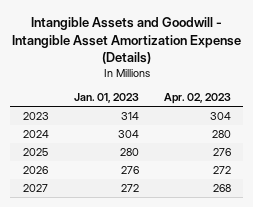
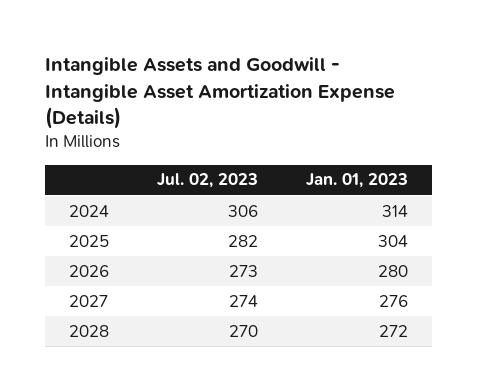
[163,93,231,105] Apr. 02, 2023 -> none
none -> [156,173,258,189] Jul. 02, 2023
[22,111,49,120] 2023 -> [68,204,109,217] 2024
[22,129,49,138] 2024 -> [68,234,109,247] 2025
[22,147,48,156] 2025 -> [68,264,109,277] 2026
[22,165,48,174] 2026 -> [68,294,108,307] 2027
[22,183,48,192] 2027 -> [68,324,109,337] 2028

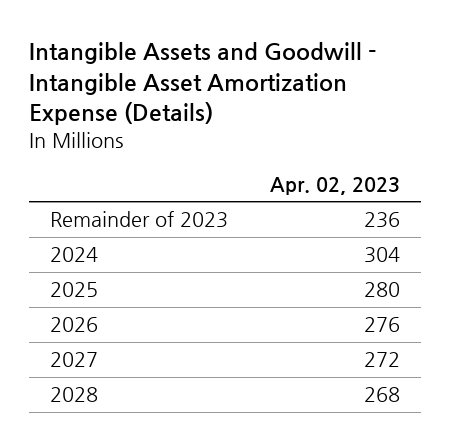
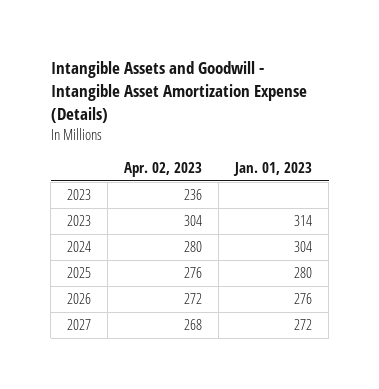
none -> [233,162,313,177] Jan. 01, 2023
[49,387,98,403] 2028 -> none
[49,211,228,229] Remainder of 2023 -> [67,189,92,201] 2023
none -> [67,215,92,227] 2023
[363,247,400,264] 304 -> [184,241,203,253] 280
[363,282,400,298] 280 -> [184,267,203,279] 276
[363,317,400,333] 276 -> [184,293,203,305] 272
[363,352,400,368] 272 -> [184,319,203,331] 268

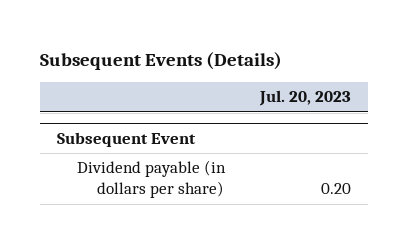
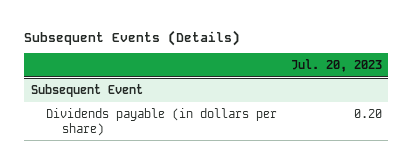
[77,160,227,199] Dividend payable (in dollars per share) -> [46,107,278,136] Dividends payable (in dollars per share)

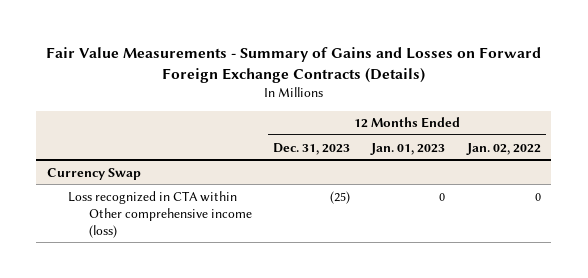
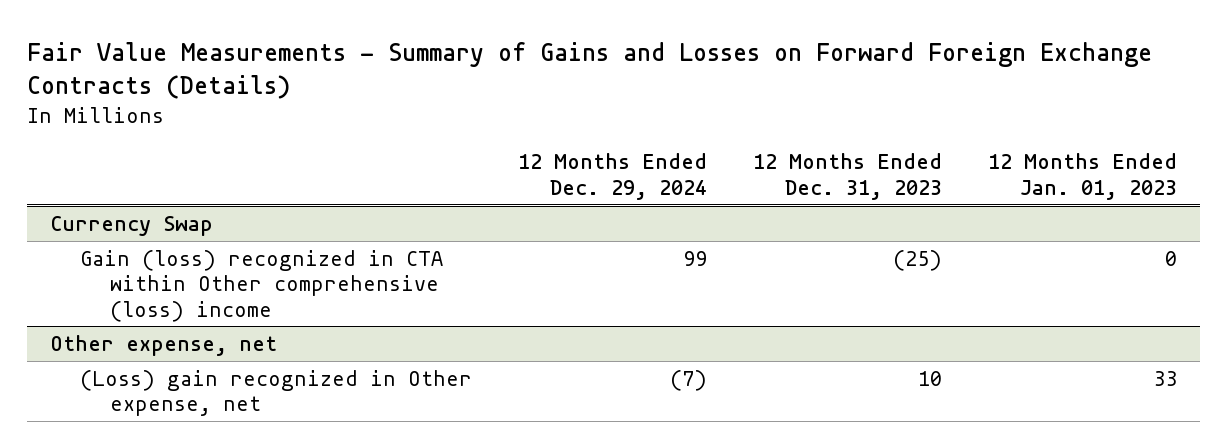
[465,142,541,155] Jan. 02, 2022 -> none
none -> [518,153,708,200] 12 Months Ended Dec. 29, 2024
[67,190,252,238] Loss recognized in CTA within Other comprehensive income (loss) -> [80,249,444,322] Gain (loss) recognized in CTA within Other comprehensive (loss) income
none -> [50,334,278,356] Other expense, net
none -> [80,369,473,417] (Loss) gain recognized in Other expense, net

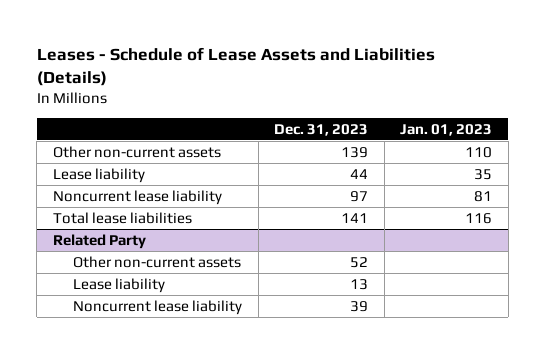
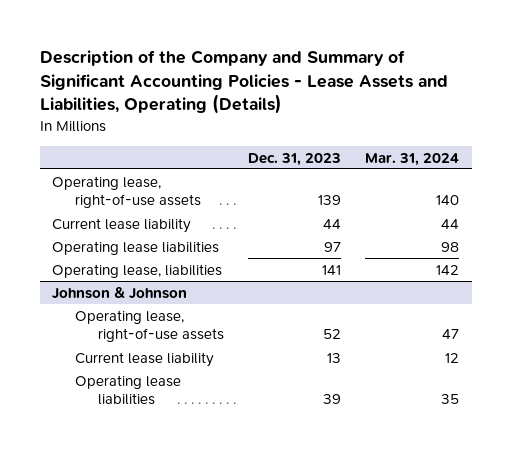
[36,46,435,86] Leases - Schedule of Lease Assets and Liabilities (Details) -> [39,50,448,115] Description of the Company and Summary of Significant Accounting Policies - Lease Assets and Liabilities, Operating (Details)
[400,123,493,136] Jan. 01, 2023 -> none
none -> [365,152,460,166] Mar. 31, 2024
[52,233,146,249] Related Party -> none
[52,145,221,158] Other non-current assets -> [51,175,202,209] Operating lease, right-of-use assets
[52,167,145,183] Lease liability -> [51,217,191,233] Current lease liability
[52,189,222,205] Noncurrent lease liability -> [51,240,219,255] Operating lease liabilities
[52,211,192,224] Total lease liabilities -> [51,263,222,278] Operating lease, liabilities
none -> [51,286,187,299] Johnson & Johnson
[73,255,242,268] Other non-current assets -> [75,309,225,343] Operating lease, right-of-use assets
[73,277,166,293] Lease liability -> [75,351,215,367] Current lease liability
[73,299,243,315] Noncurrent lease liability -> [75,374,182,406] Operating lease liabilities

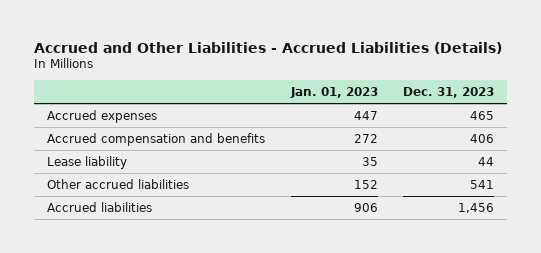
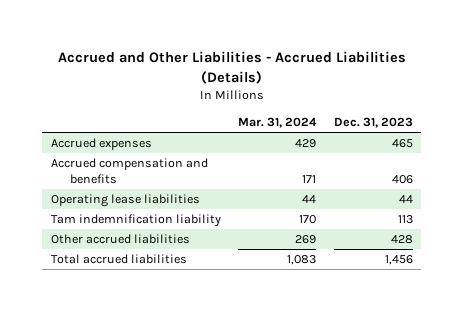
[289,87,378,99] Jan. 01, 2023 -> none
none -> [238,117,318,129] Mar. 31, 2024
[47,155,128,169] Lease liability -> [51,194,201,208] Operating lease liabilities
none -> [51,214,222,228] Tam indemnification liability
[470,179,495,189] 541 -> [390,235,413,245] 428
[47,201,153,212] Accrued liabilities -> [51,254,188,265] Total accrued liabilities

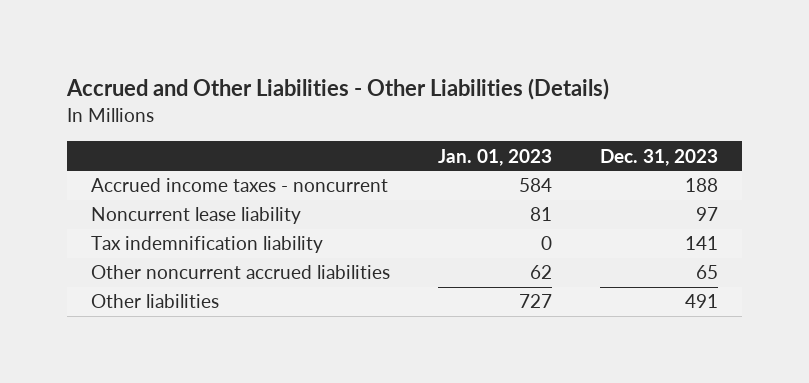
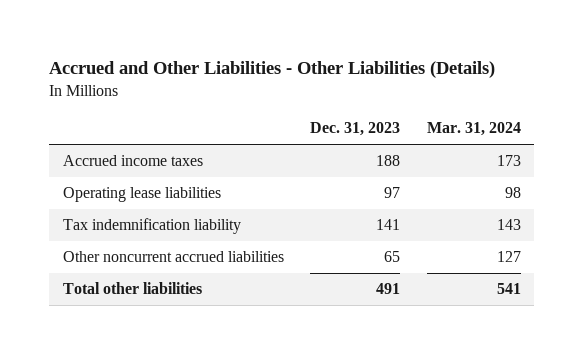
[437,148,552,166] Jan. 01, 2023 -> none
none -> [426,122,521,137] Mar. 31, 2024
[90,178,388,193] Accrued income taxes - noncurrent -> [62,155,203,167] Accrued income taxes
[90,207,301,225] Noncurrent lease liability -> [62,187,221,203] Operating lease liabilities
[90,294,219,309] Other liabilities -> [62,282,202,295] Total other liabilities

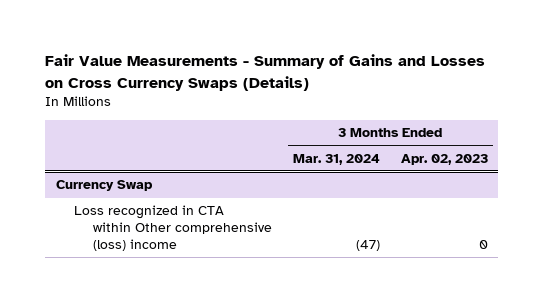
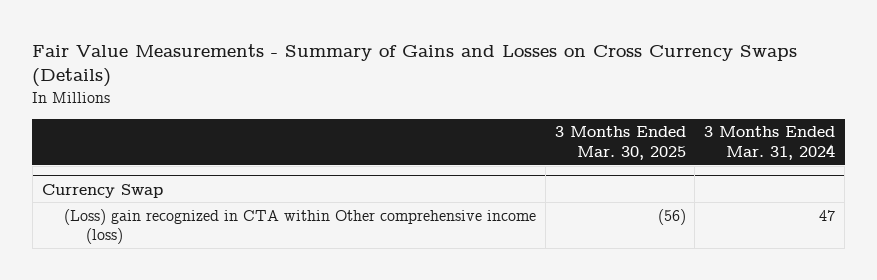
[400,153,488,165] Apr. 02, 2023 -> none
none -> [554,126,686,160] 3 Months Ended Mar. 30, 2025
[74,205,272,251] Loss recognized in CTA within Other comprehensive (loss) income -> [63,208,536,245] (Loss) gain recognized in CTA within Other comprehensive income (loss)
[355,239,380,251] (47) -> [819,209,836,221] 47

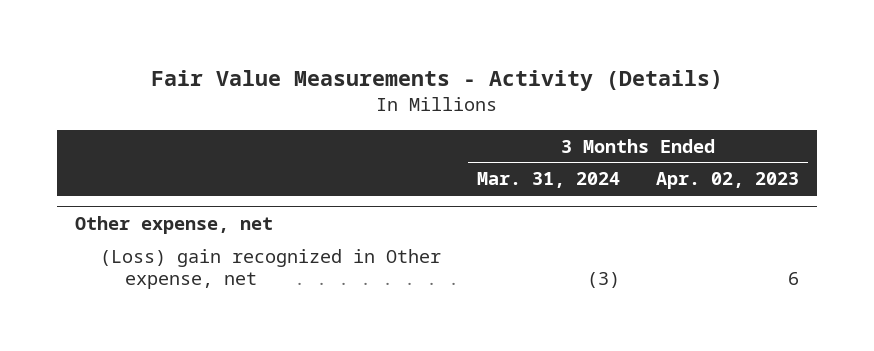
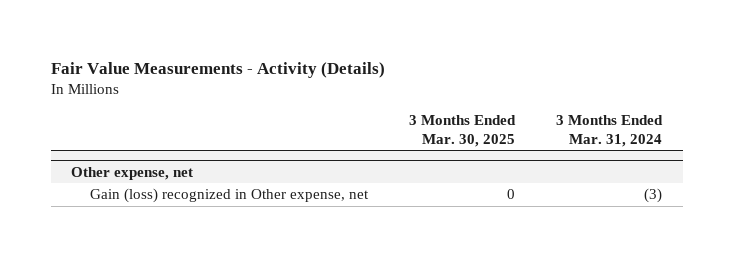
[656,172,800,190] Apr. 02, 2023 -> none
none -> [409,115,517,147] 3 Months Ended Mar. 30, 2025
[99,249,441,289] (Loss) gain recognized in Other expense, net -> [90,188,370,204] Gain (loss) recognized in Other expense, net

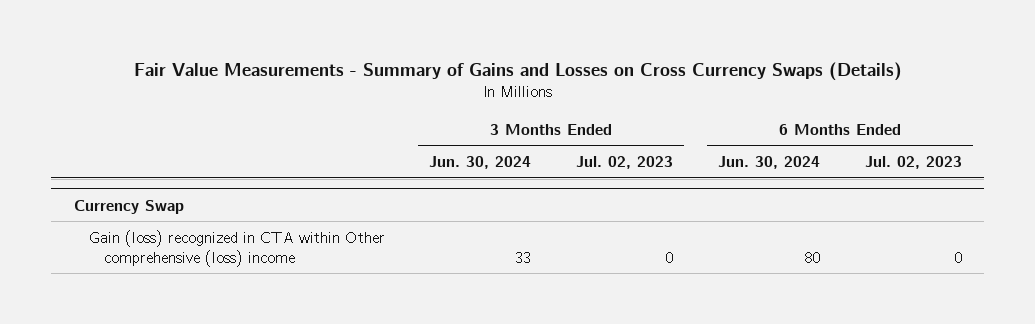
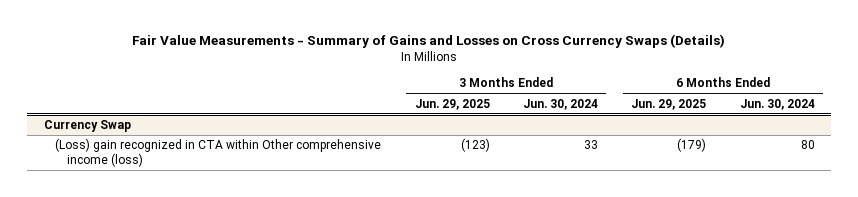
[576,156,674,170] Jul. 02, 2023 -> none
[864,156,962,170] Jul. 02, 2023 -> none
none -> [414,98,490,110] Jun. 29, 2025
none -> [631,98,707,110] Jun. 29, 2025
[88,229,385,267] Gain (loss) recognized in CTA within Other comprehensive (loss) income -> [55,138,382,167] (Loss) gain recognized in CTA within Other comprehensive income (loss)

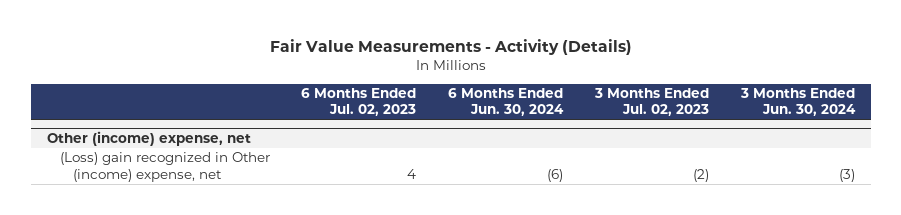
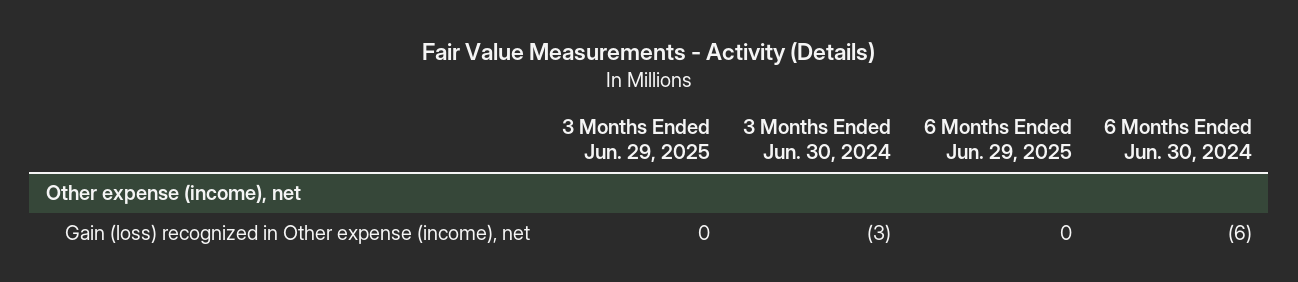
[301,88,417,117] 6 Months Ended Jul. 02, 2023 -> none
[593,88,709,117] 3 Months Ended Jul. 02, 2023 -> none
none -> [562,119,711,163] 3 Months Ended Jun. 29, 2025
none -> [923,119,1072,163] 6 Months Ended Jun. 29, 2025
[46,130,251,146] Other (income) expense, net -> [45,184,301,205] Other expense (income), net
[59,152,270,182] (Loss) gain recognized in Other (income) expense, net -> [64,224,530,245] Gain (loss) recognized in Other expense (income), net

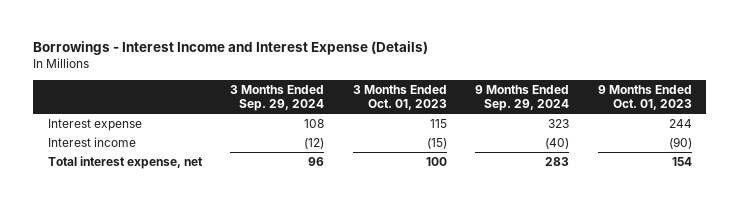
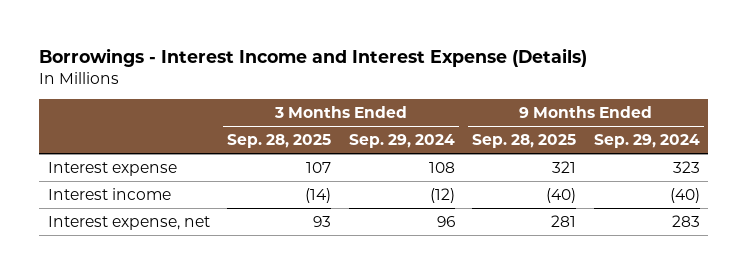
[352,84,447,111] 3 Months Ended Oct. 01, 2023 -> none
[597,84,692,111] 9 Months Ended Oct. 01, 2023 -> none
none -> [227,134,332,149] Sep. 28, 2025
none -> [472,134,577,149] Sep. 28, 2025
[47,155,203,169] Total interest expense, net -> [47,215,210,230] Interest expense, net

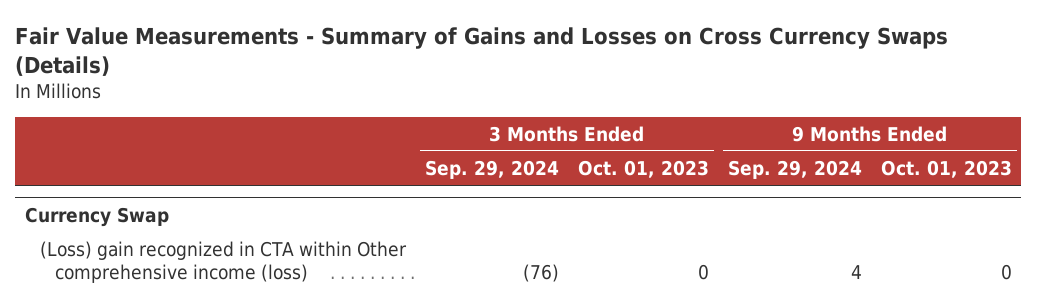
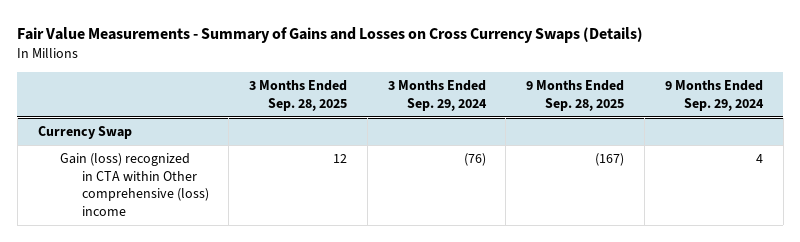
[577,159,709,178] Oct. 01, 2023 -> none
[880,159,1012,178] Oct. 01, 2023 -> none
none -> [249,80,348,111] 3 Months Ended Sep. 28, 2025
none -> [526,80,625,111] 9 Months Ended Sep. 28, 2025
[39,240,407,284] (Loss) gain recognized in CTA within Other comprehensive income (loss) -> [59,152,209,217] Gain (loss) recognized in CTA within Other comprehensive (loss) income

